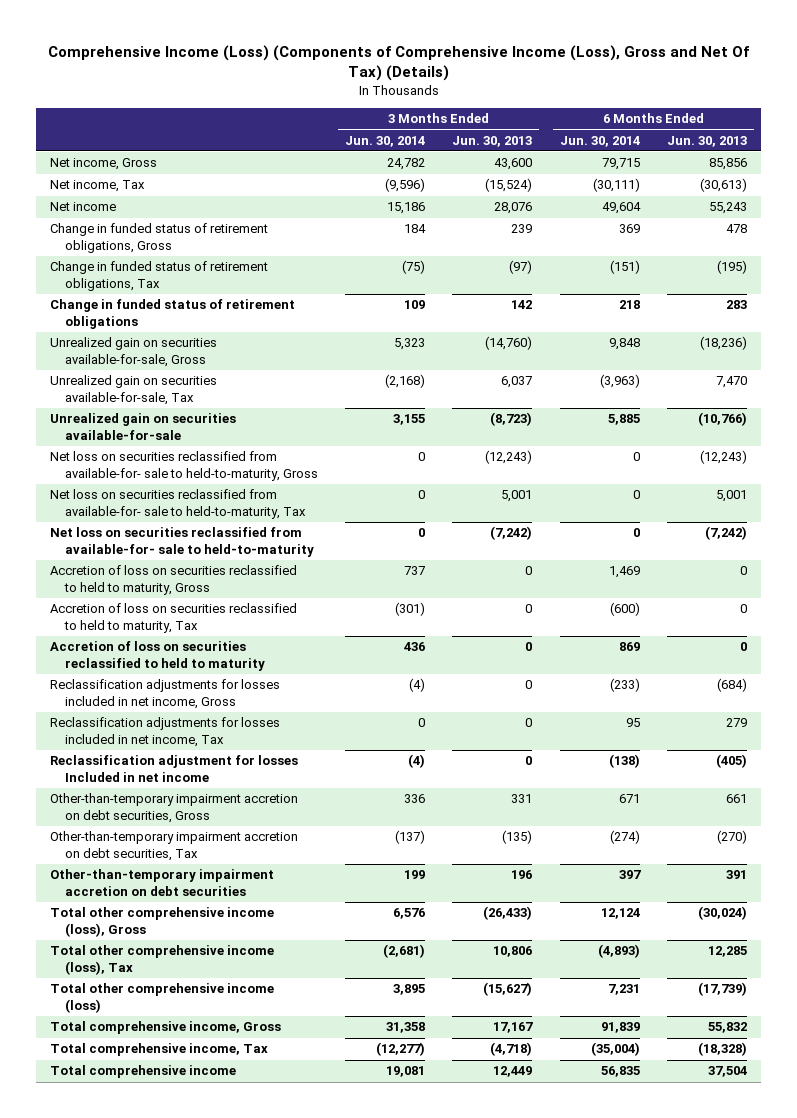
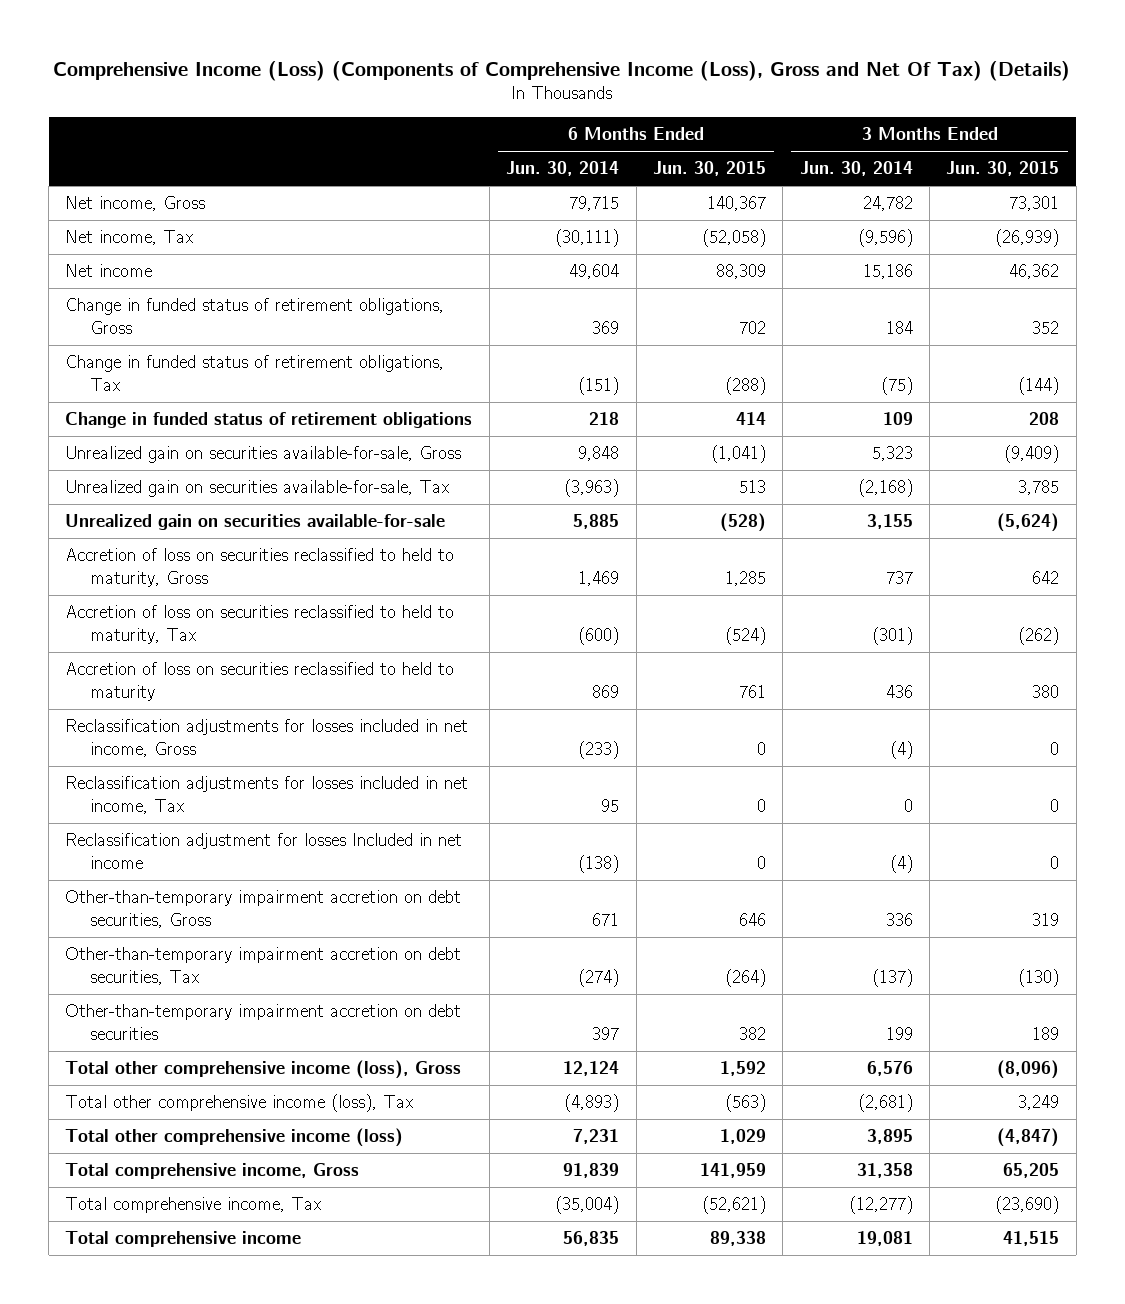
[452,135,533,147] Jun. 30, 2013 -> none
[667,135,748,147] Jun. 30, 2013 -> none
none -> [652,161,766,177] Jun. 30, 2015
none -> [946,161,1060,177] Jun. 30, 2015
[49,451,318,481] Net loss on securities reclassified from available-for- sale to held-to-maturity, Gross -> none
[49,489,306,519] Net loss on securities reclassified from available-for- sale to held-to-maturity, Tax -> none
[49,527,314,557] Net loss on securities reclassified from available-for- sale to held-to-maturity -> none

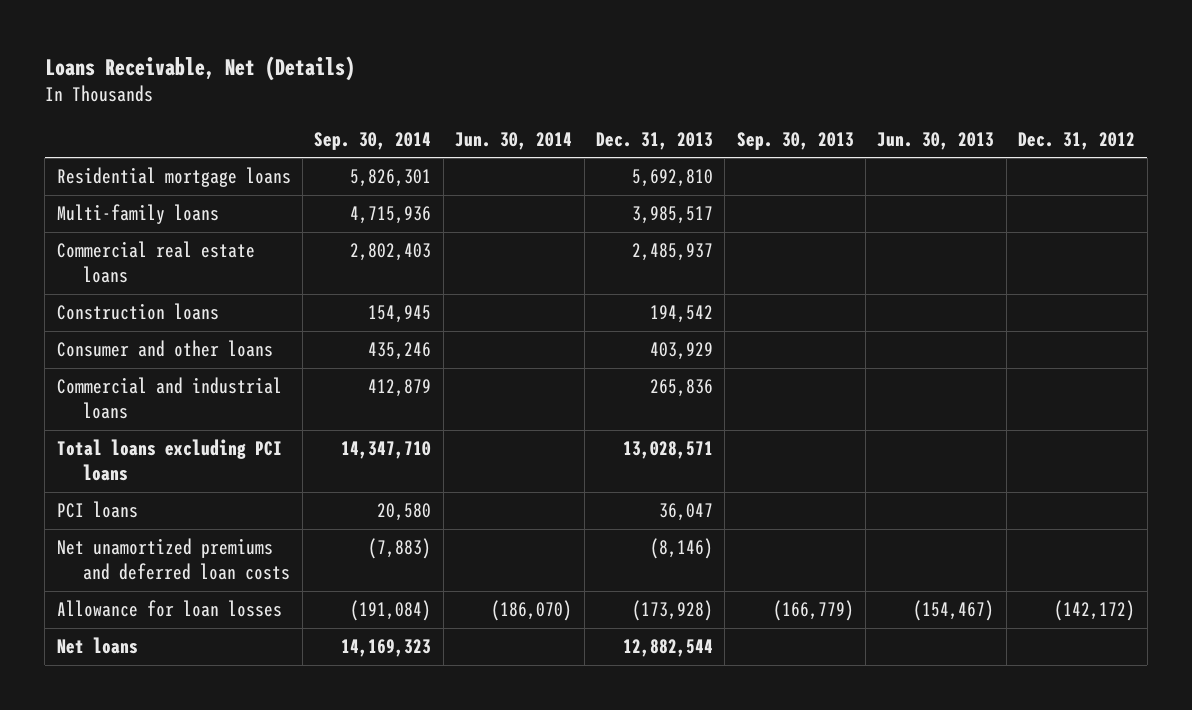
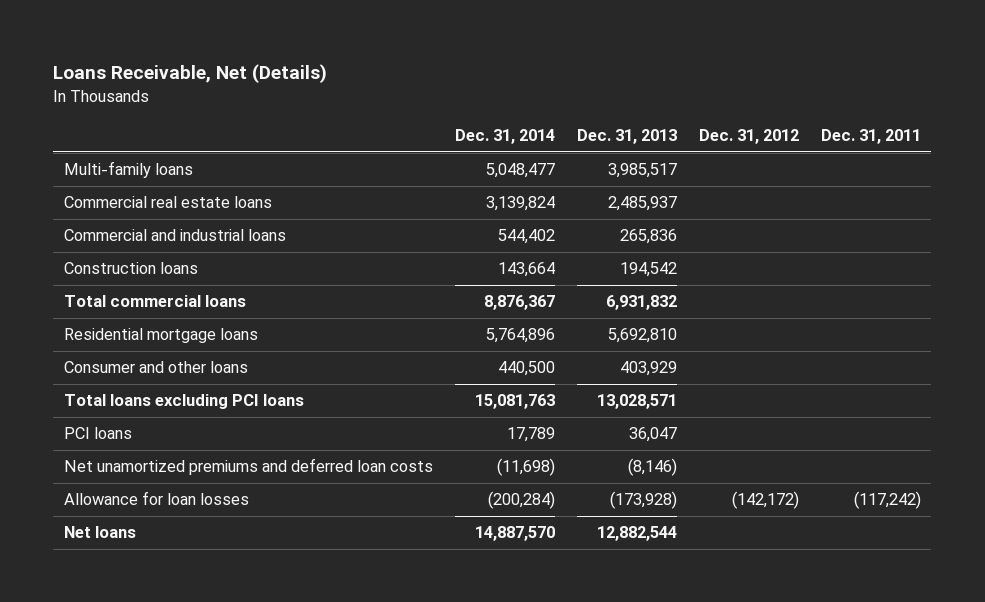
[314,131,432,150] Sep. 30, 2014 -> none
[455,131,573,150] Jun. 30, 2014 -> none
[736,131,854,150] Sep. 30, 2013 -> none
[877,131,995,150] Jun. 30, 2013 -> none
none -> [455,129,556,145] Dec. 31, 2014
none -> [820,129,921,145] Dec. 31, 2011
[56,377,282,420] Commercial and industrial loans -> [64,229,287,242] Commercial and industrial loans
none -> [64,295,247,308] Total commercial loans
[56,167,291,188] Residential mortgage loans -> [64,328,259,344] Residential mortgage loans

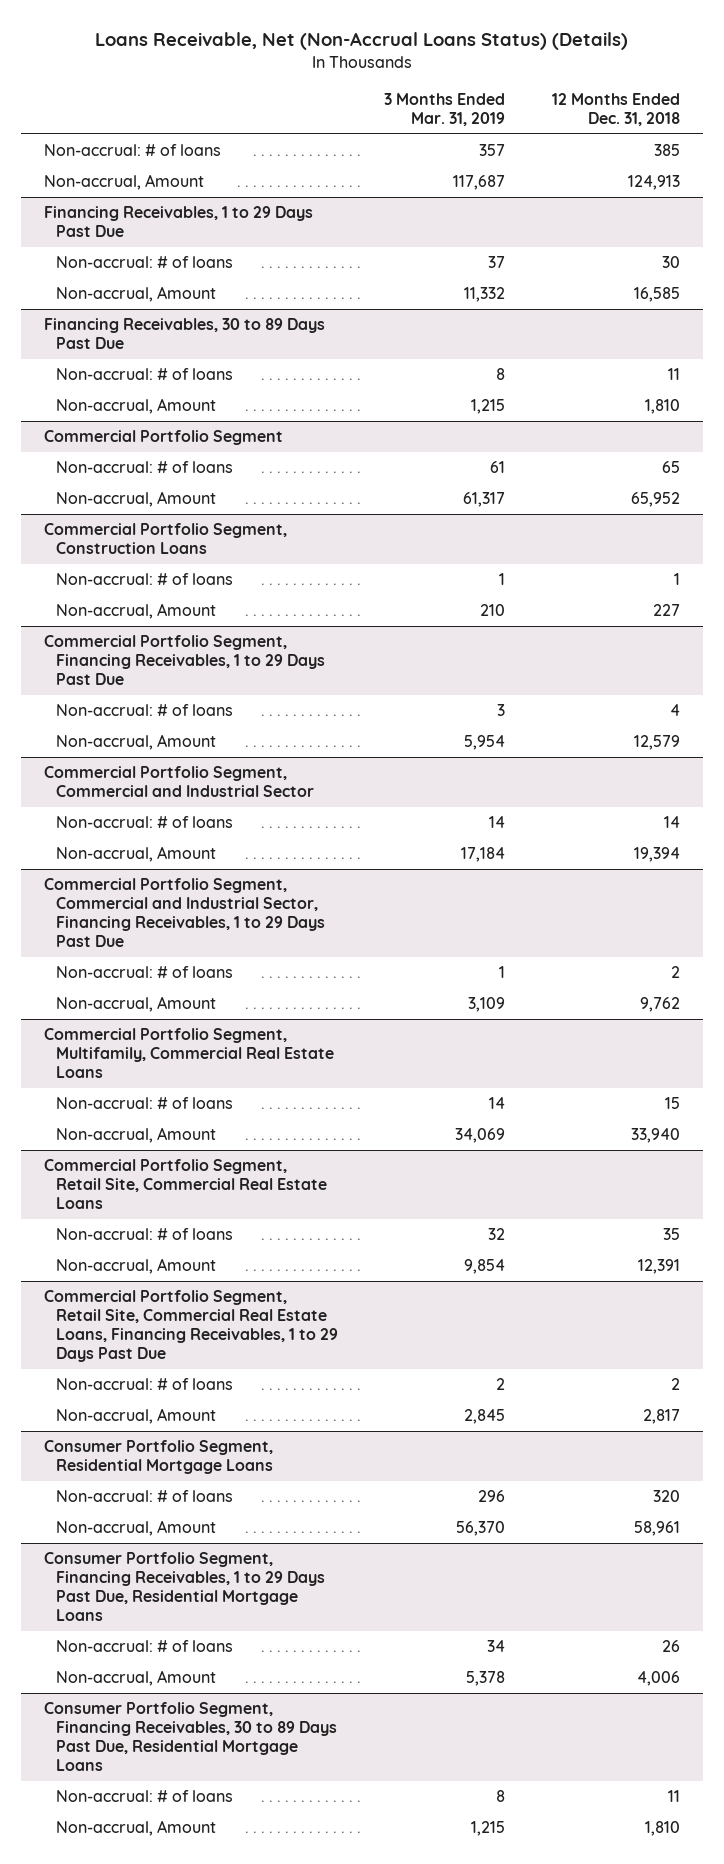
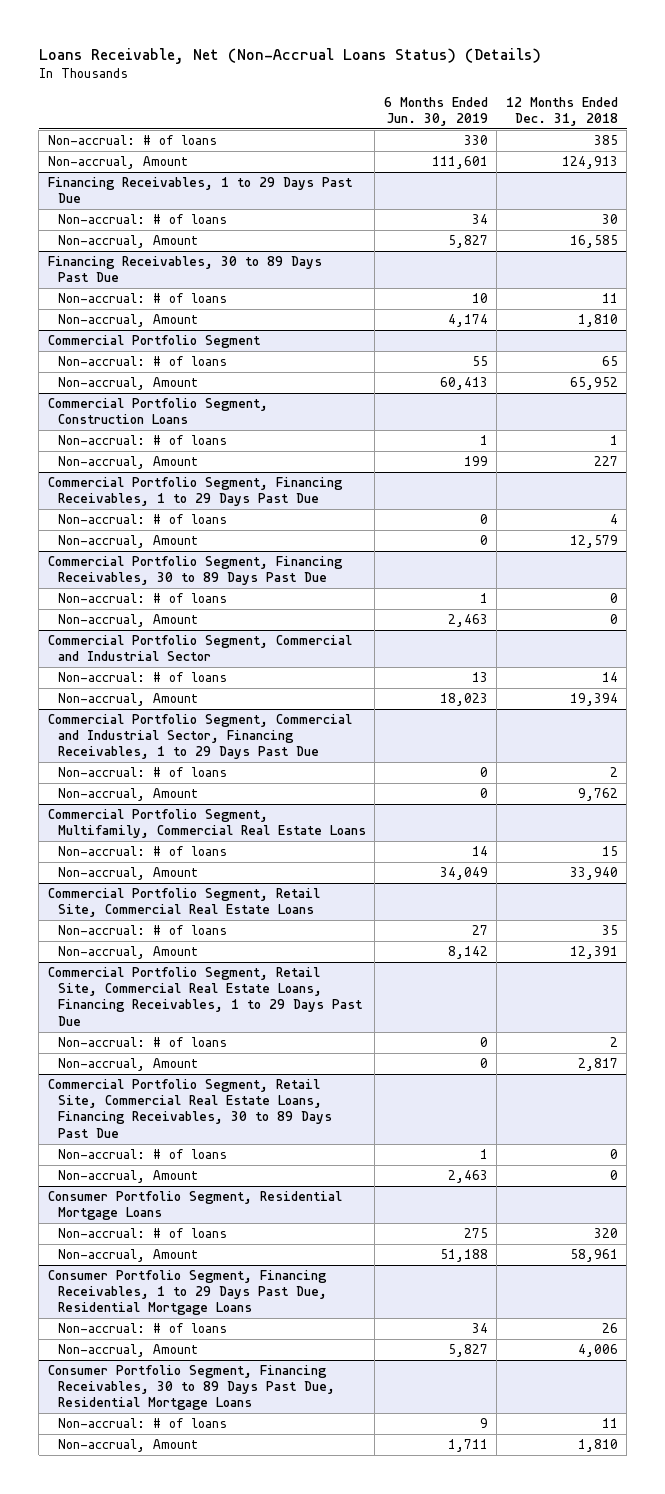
[384,92,506,126] 3 Months Ended Mar. 31, 2019 -> none
none -> [383,96,488,126] 6 Months Ended Jun. 30, 2019
none -> [47,556,343,586] Commercial Portfolio Segment, Financing Receivables, 30 to 89 Days Past Due
none -> [57,593,227,604] Non-accrual: # of loans
none -> [57,614,199,628] Non-accrual, Amount
none -> [47,1079,332,1138] Commercial Portfolio Segment, Retail Site, Commercial Real Estate Loans, Financing Receivables, 30 to 89 Days Past Due
none -> [57,1149,227,1160] Non-accrual: # of loans
none -> [57,1170,199,1184] Non-accrual, Amount

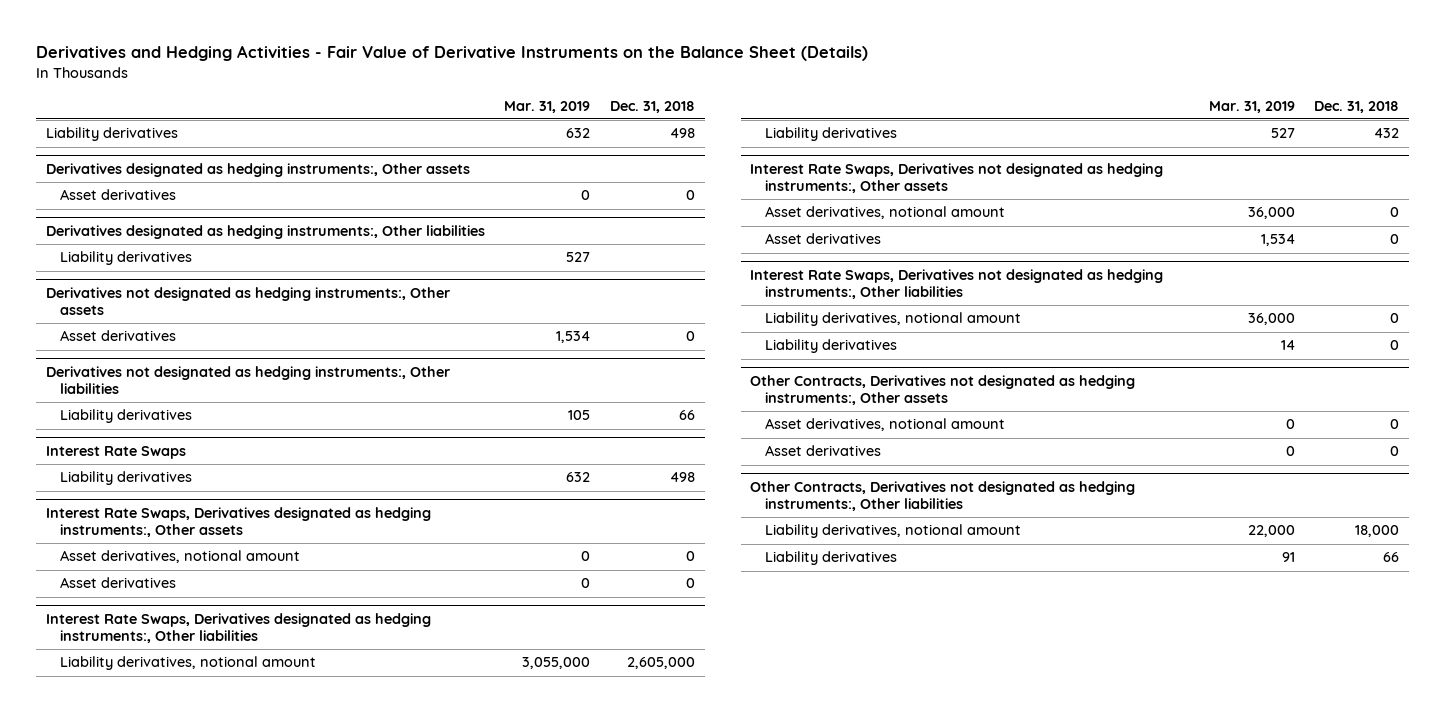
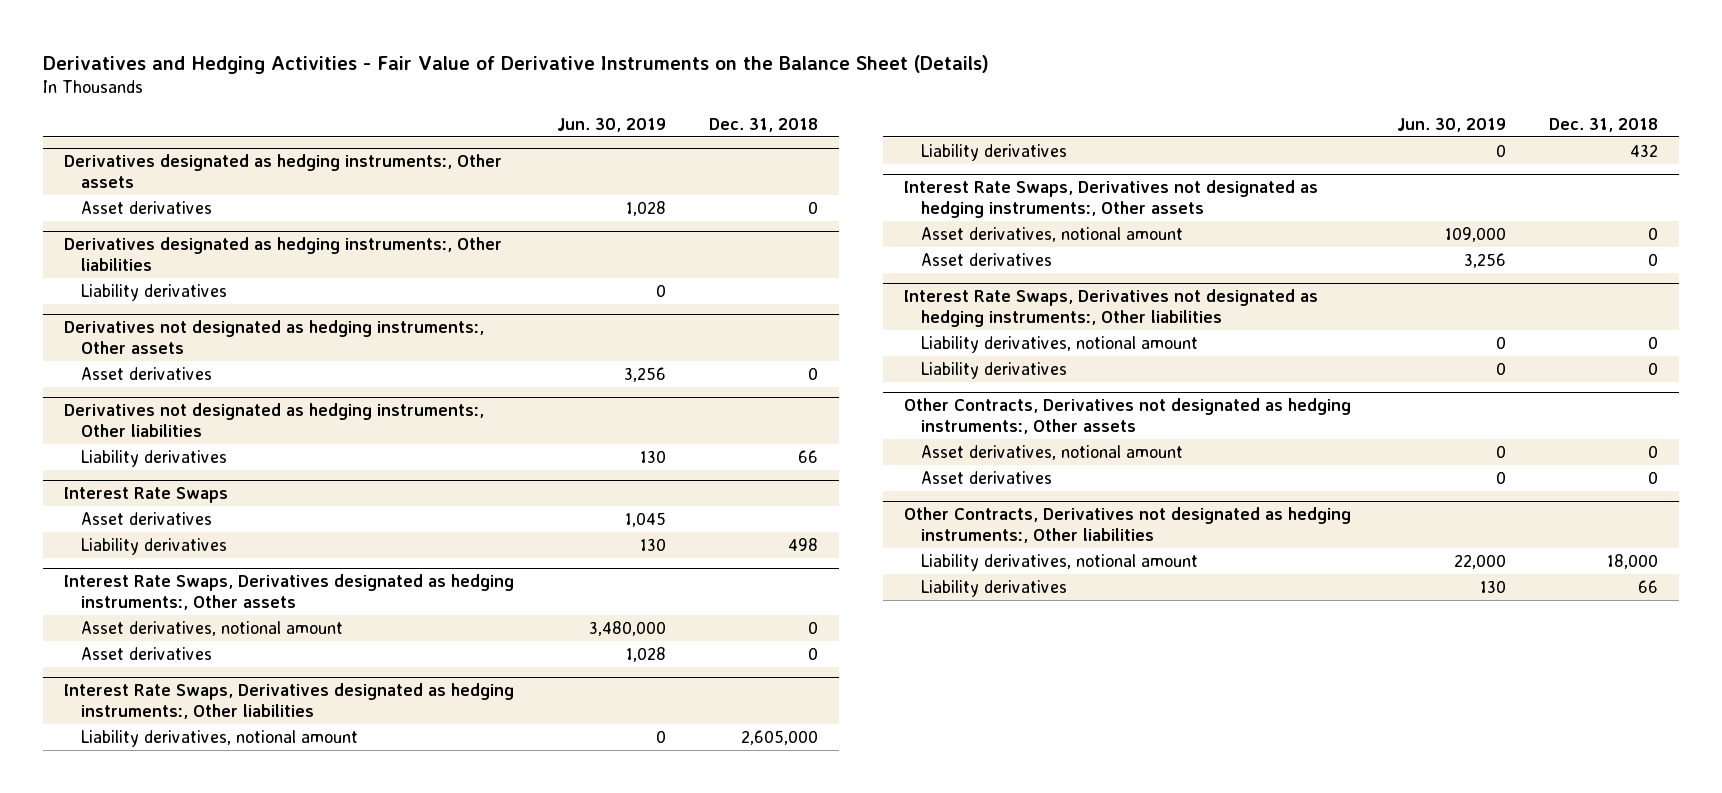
[504,100,591,113] Mar. 31, 2019 -> none
none -> [556,117,666,132] Jun. 30, 2019
[45,127,178,142] Liability derivatives -> none
none -> [81,511,213,525] Asset derivatives

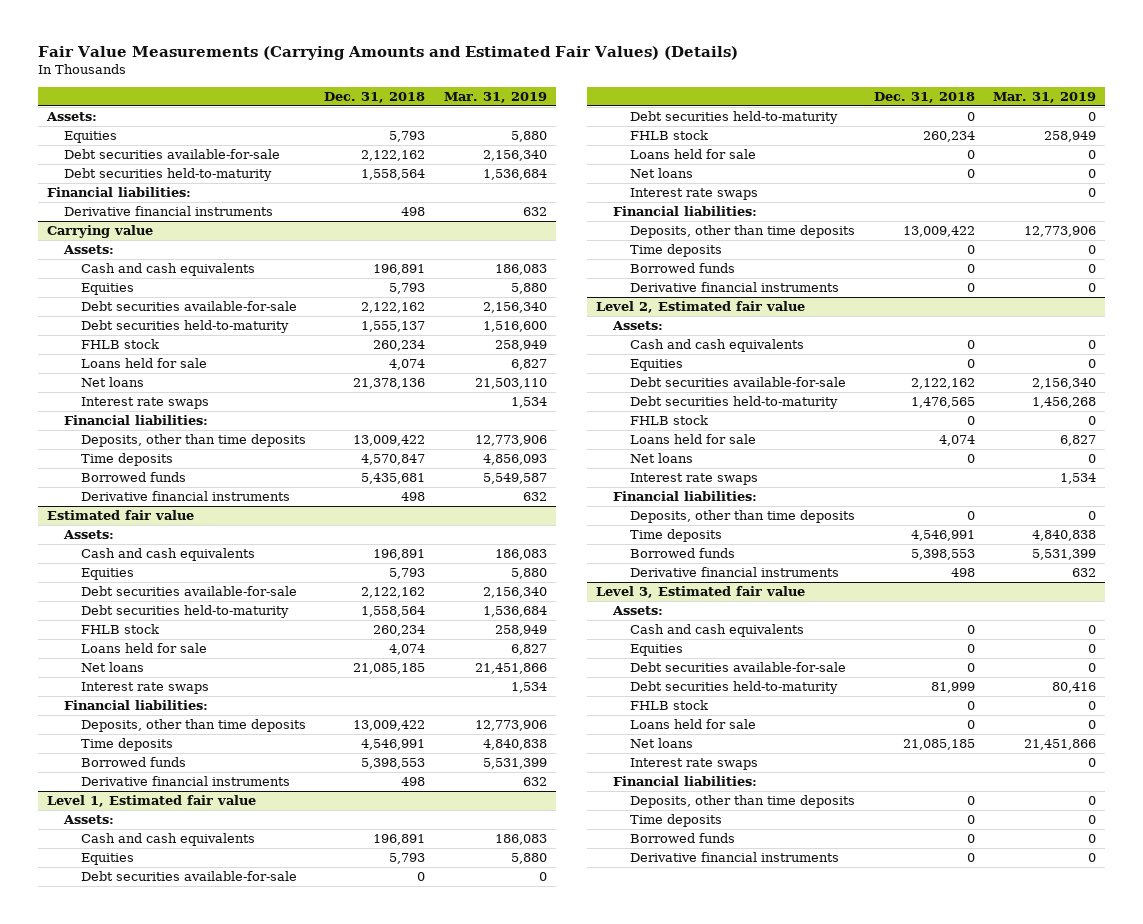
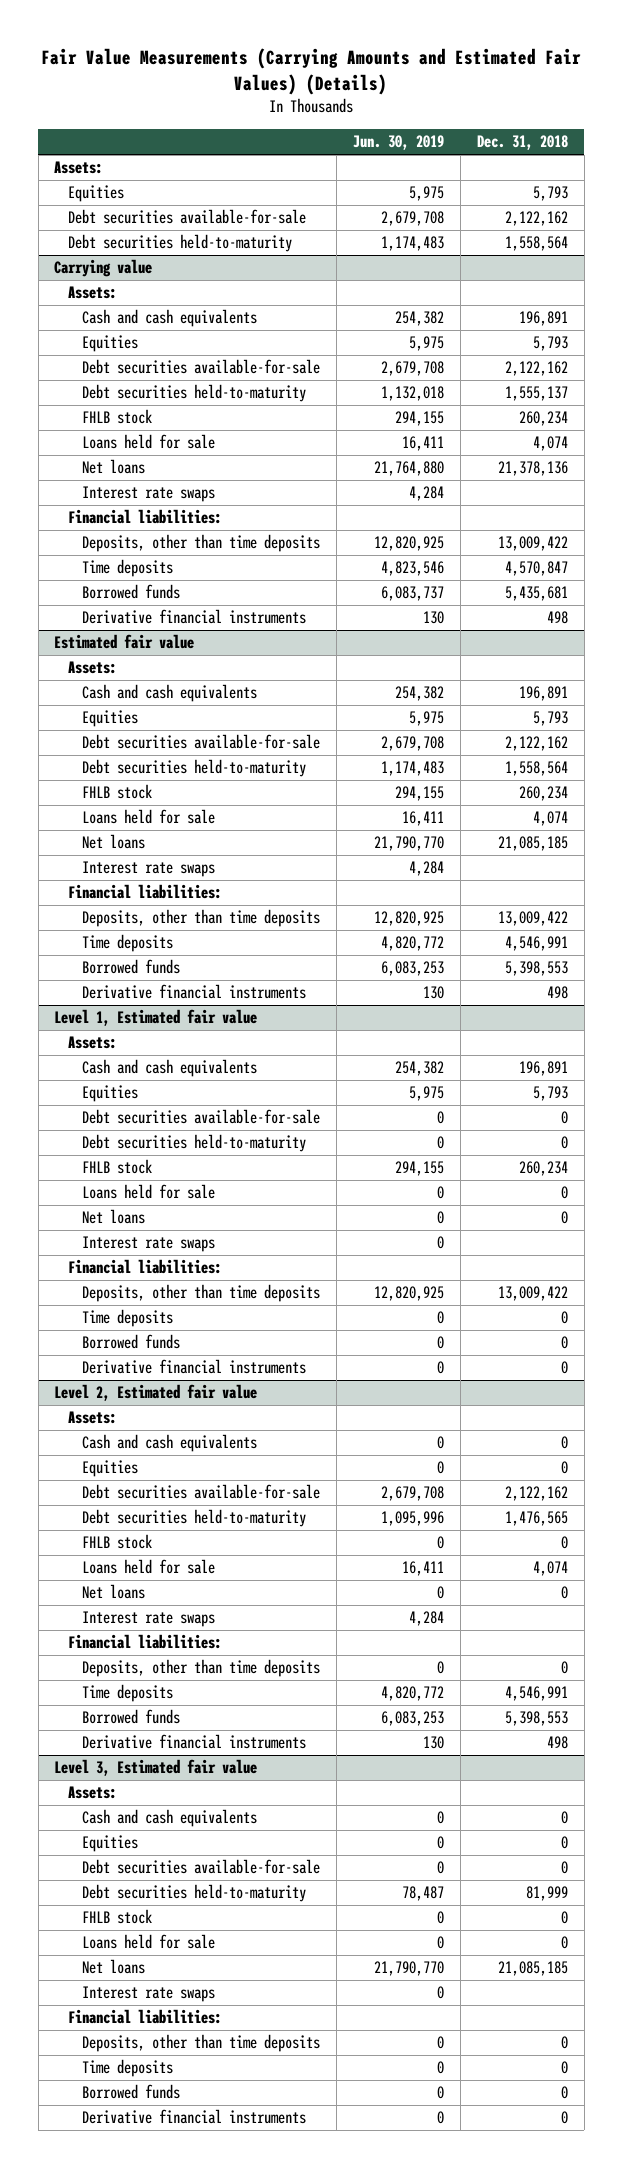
[443,91,547,103] Mar. 31, 2019 -> none
none -> [352,135,444,151] Jun. 30, 2019
[47,187,192,198] Financial liabilities: -> none
[64,206,274,217] Derivative financial instruments -> none

